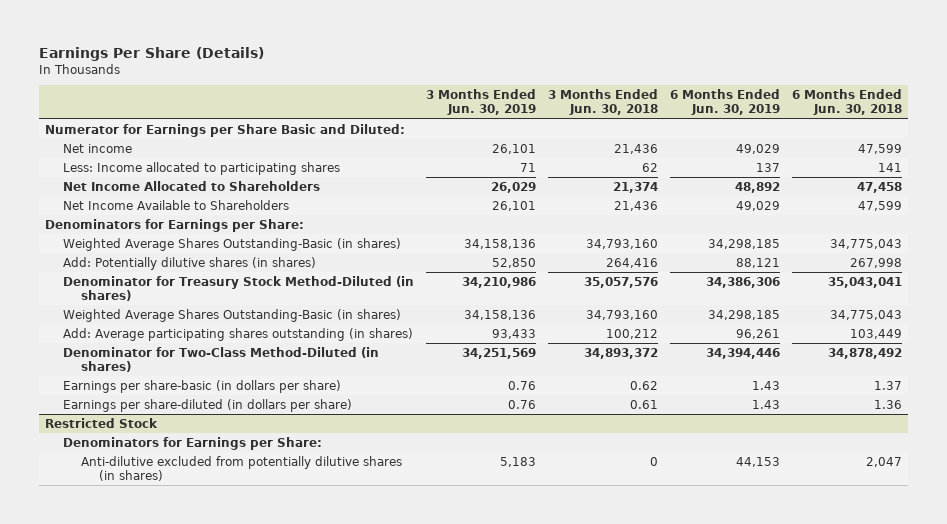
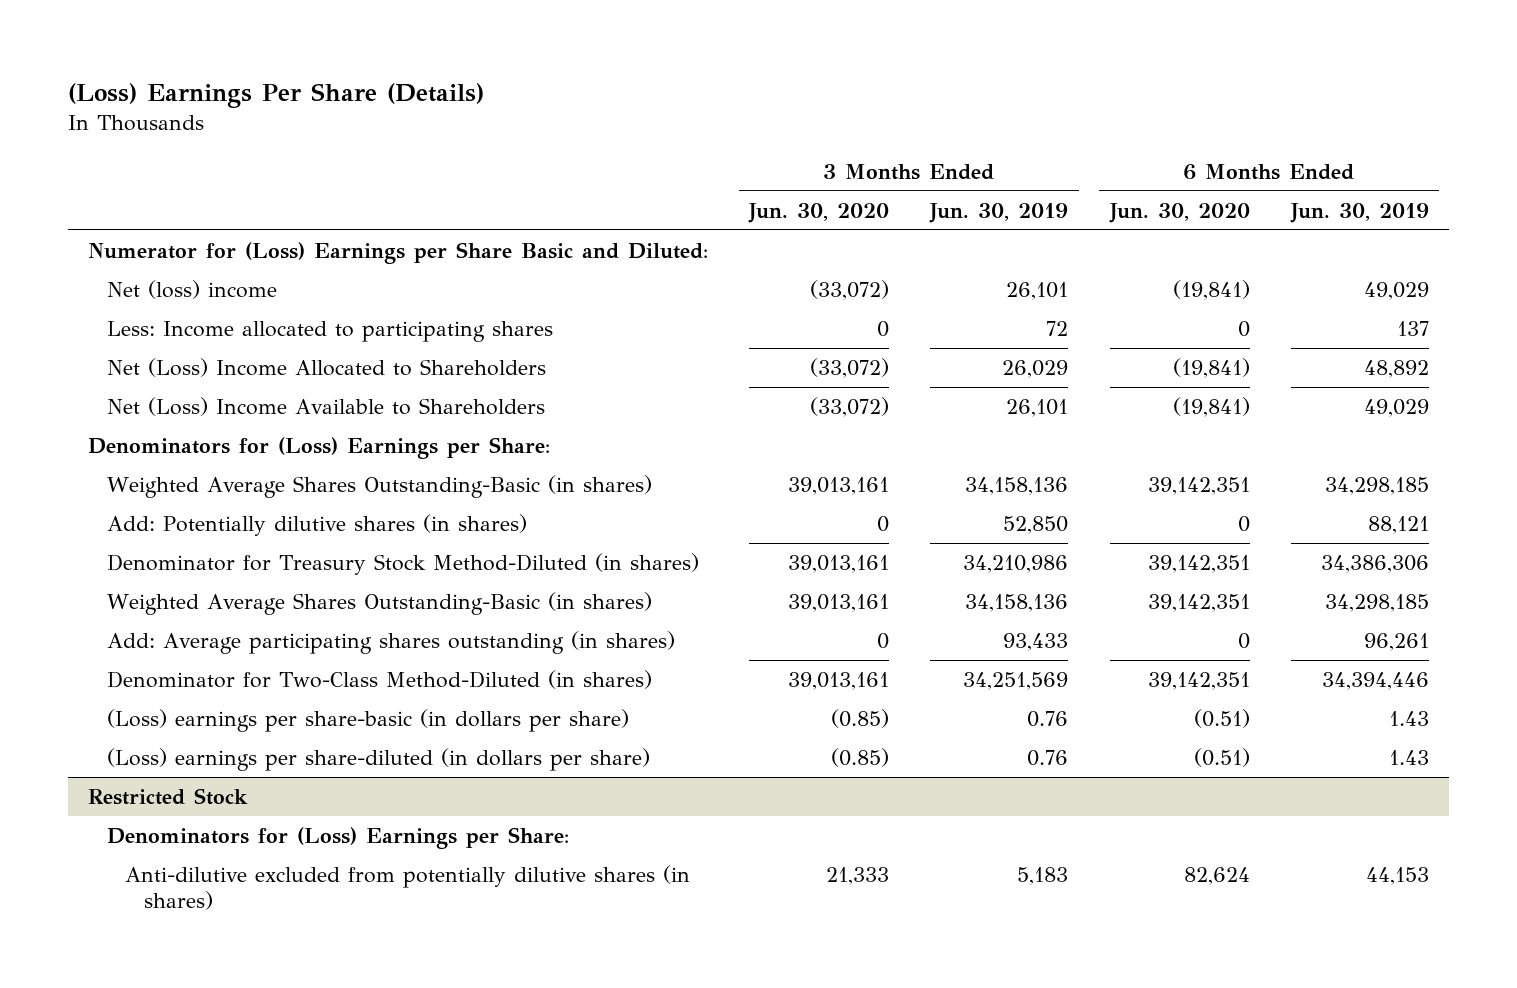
[39,46,265,61] Earnings Per Share (Details) -> [67,83,484,109] (Loss) Earnings Per Share (Details)
[547,89,658,116] 3 Months Ended Jun. 30, 2018 -> none
[791,89,902,116] 6 Months Ended Jun. 30, 2018 -> none
none -> [748,202,890,223] Jun. 30, 2020
none -> [1108,202,1250,223] Jun. 30, 2020
[45,123,406,137] Numerator for Earnings per Share Basic and Diluted: -> [88,241,709,264] Numerator for (Loss) Earnings per Share Basic and Diluted:
[63,143,133,153] Net income -> [106,279,277,299] Net (loss) income
[520,162,537,172] 71 -> [1046,320,1069,336] 72
[63,180,321,191] Net Income Allocated to Shareholders -> [106,357,546,377] Net (Loss) Income Allocated to Shareholders
[63,199,290,210] Net Income Available to Shareholders -> [106,396,545,416] Net (Loss) Income Available to Shareholders
[45,218,305,232] Denominators for Earnings per Share: -> [88,436,551,459] Denominators for (Loss) Earnings per Share:
[63,379,342,393] Earnings per share-basic (in dollars per share) -> [106,708,629,732] (Loss) earnings per share-basic (in dollars per share)
[63,398,353,412] Earnings per share-diluted (in dollars per share) -> [106,747,650,771] (Loss) earnings per share-diluted (in dollars per share)
[63,436,323,450] Denominators for Earnings per Share: -> [106,826,569,849] Denominators for (Loss) Earnings per Share:

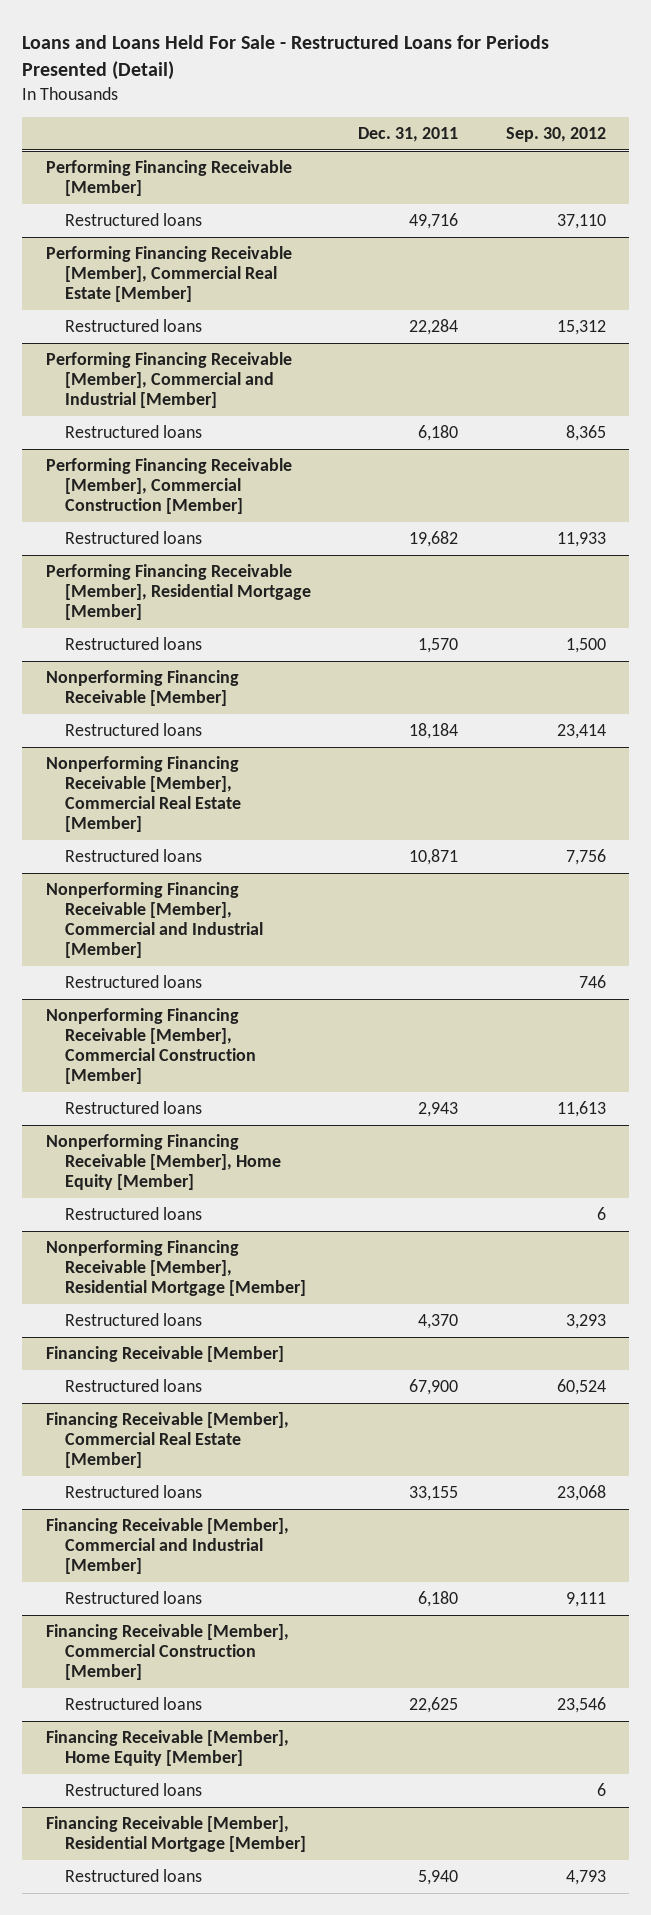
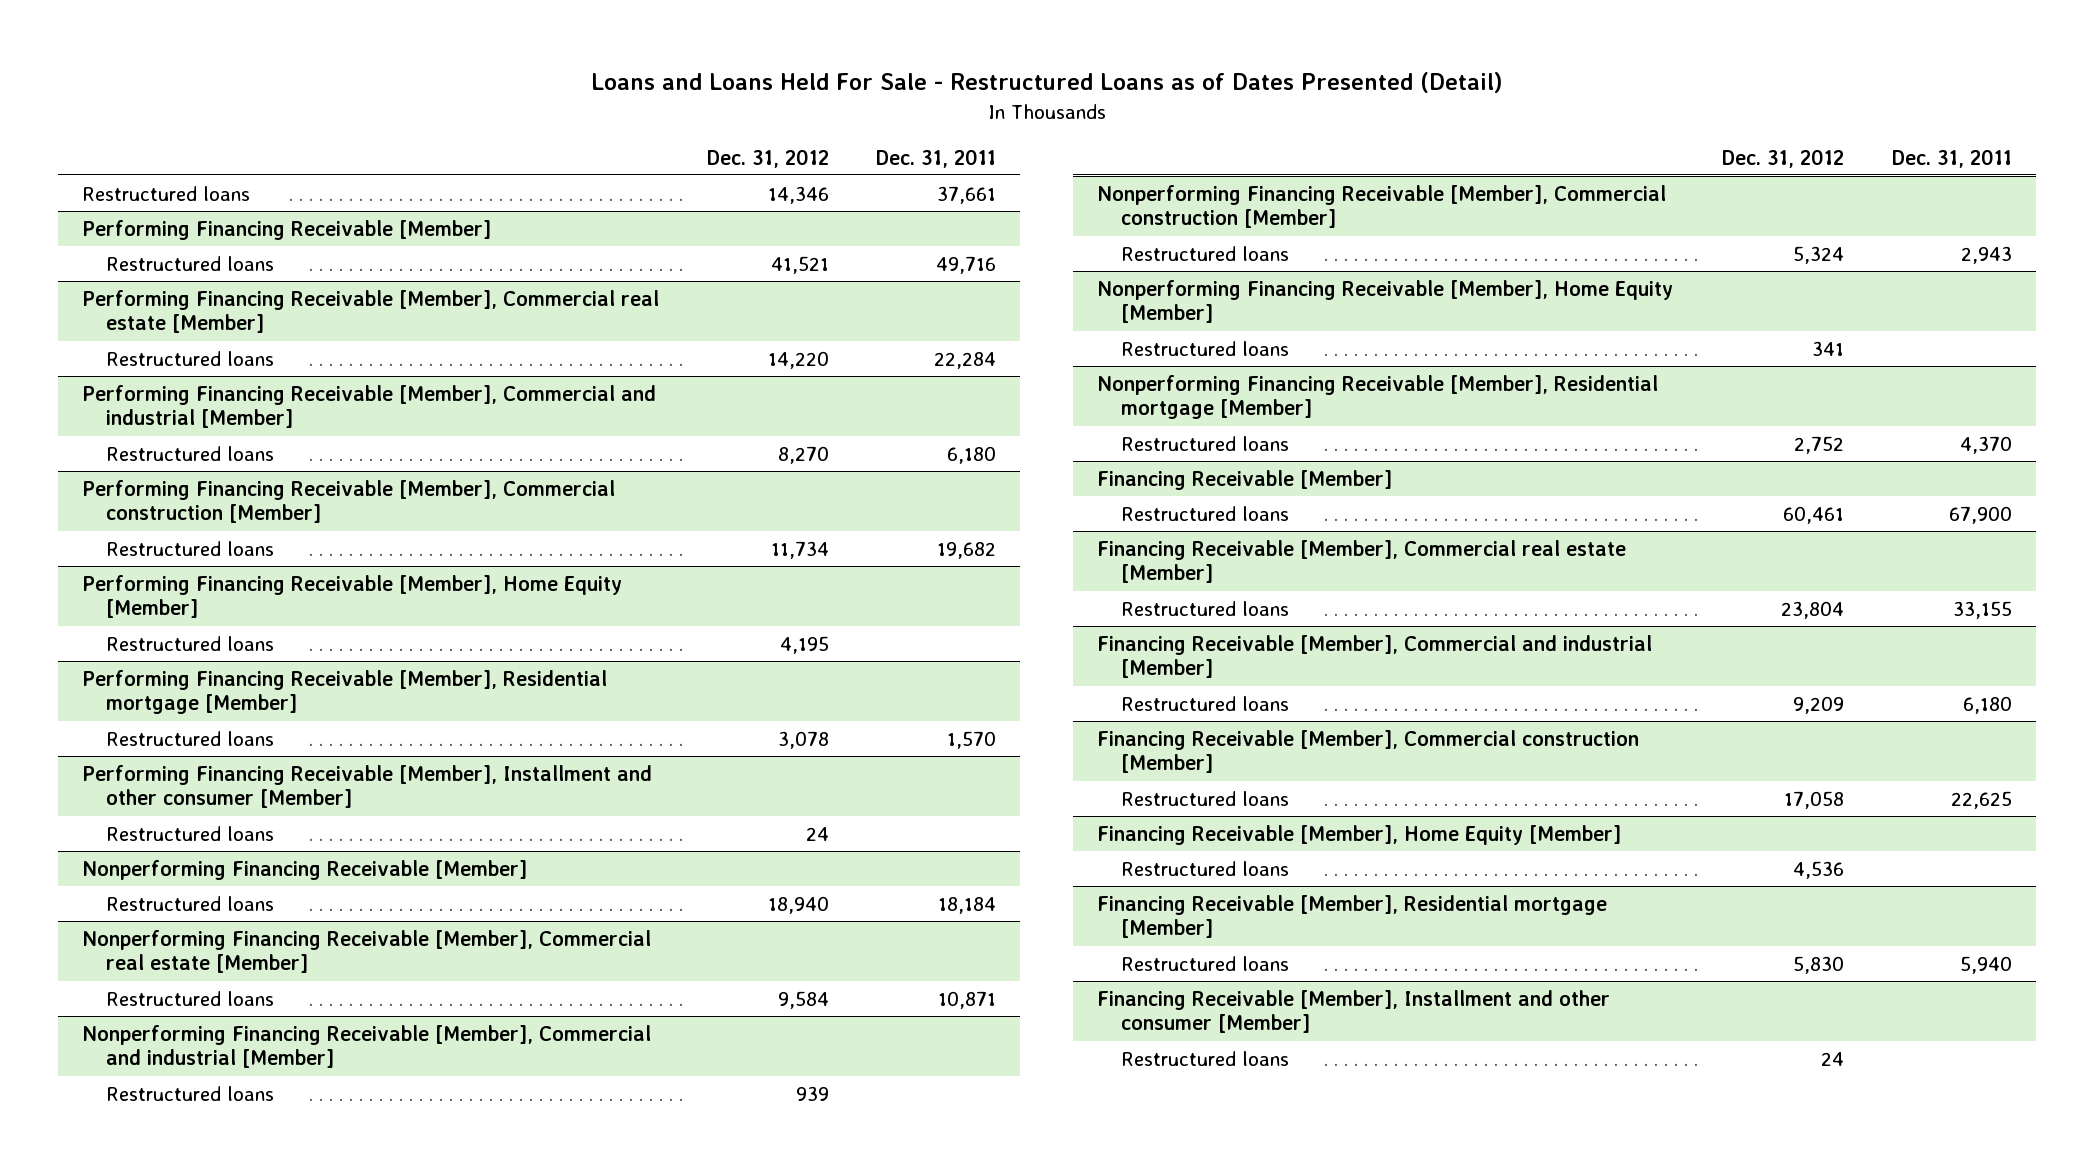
[21,35,549,81] Loans and Loans Held For Sale - Restructured Loans for Periods Presented (Detail) -> [590,72,1503,94] Loans and Loans Held For Sale - Restructured Loans as of Dates Presented (Detail)
[505,126,606,142] Sep. 30, 2012 -> none
none -> [706,148,829,168] Dec. 31, 2012
none -> [81,185,250,201] Restructured loans
[45,245,292,303] Performing Financing Receivable [Member], Commercial Real Estate [Member] -> [81,289,659,334] Performing Financing Receivable [Member], Commercial real estate [Member]
[45,351,292,409] Performing Financing Receivable [Member], Commercial and Industrial [Member] -> [81,384,656,429] Performing Financing Receivable [Member], Commercial and industrial [Member]
[45,457,292,515] Performing Financing Receivable [Member], Commercial Construction [Member] -> [81,479,615,524] Performing Financing Receivable [Member], Commercial construction [Member]
none -> [81,574,622,619] Performing Financing Receivable [Member], Home Equity [Member]
none -> [105,635,274,651] Restructured loans
[45,563,312,621] Performing Financing Receivable [Member], Residential Mortgage [Member] -> [81,669,607,715] Performing Financing Receivable [Member], Residential mortgage [Member]
none -> [81,764,652,809] Performing Financing Receivable [Member], Installment and other consumer [Member]
none -> [105,825,274,841] Restructured loans
[45,755,242,833] Nonperforming Financing Receivable [Member], Commercial Real Estate [Member] -> [81,929,651,974] Nonperforming Financing Receivable [Member], Commercial real estate [Member]
[45,881,264,959] Nonperforming Financing Receivable [Member], Commercial and Industrial [Member] -> [81,1024,651,1069] Nonperforming Financing Receivable [Member], Commercial and industrial [Member]
[45,1007,257,1085] Nonperforming Financing Receivable [Member], Commercial Construction [Member] -> [1096,184,1666,229] Nonperforming Financing Receivable [Member], Commercial construction [Member]
[45,1239,307,1297] Nonperforming Financing Receivable [Member], Residential Mortgage [Member] -> [1096,374,1658,420] Nonperforming Financing Receivable [Member], Residential mortgage [Member]
[45,1411,289,1469] Financing Receivable [Member], Commercial Real Estate [Member] -> [1096,539,1626,584] Financing Receivable [Member], Commercial real estate [Member]
[45,1517,289,1575] Financing Receivable [Member], Commercial and Industrial [Member] -> [1096,634,1652,679] Financing Receivable [Member], Commercial and industrial [Member]
[45,1623,289,1681] Financing Receivable [Member], Commercial Construction [Member] -> [1096,729,1639,774] Financing Receivable [Member], Commercial construction [Member]
[45,1815,307,1853] Financing Receivable [Member], Residential Mortgage [Member] -> [1096,894,1607,939] Financing Receivable [Member], Residential mortgage [Member]
none -> [1096,989,1610,1034] Financing Receivable [Member], Installment and other consumer [Member]
none -> [1120,1050,1289,1066] Restructured loans

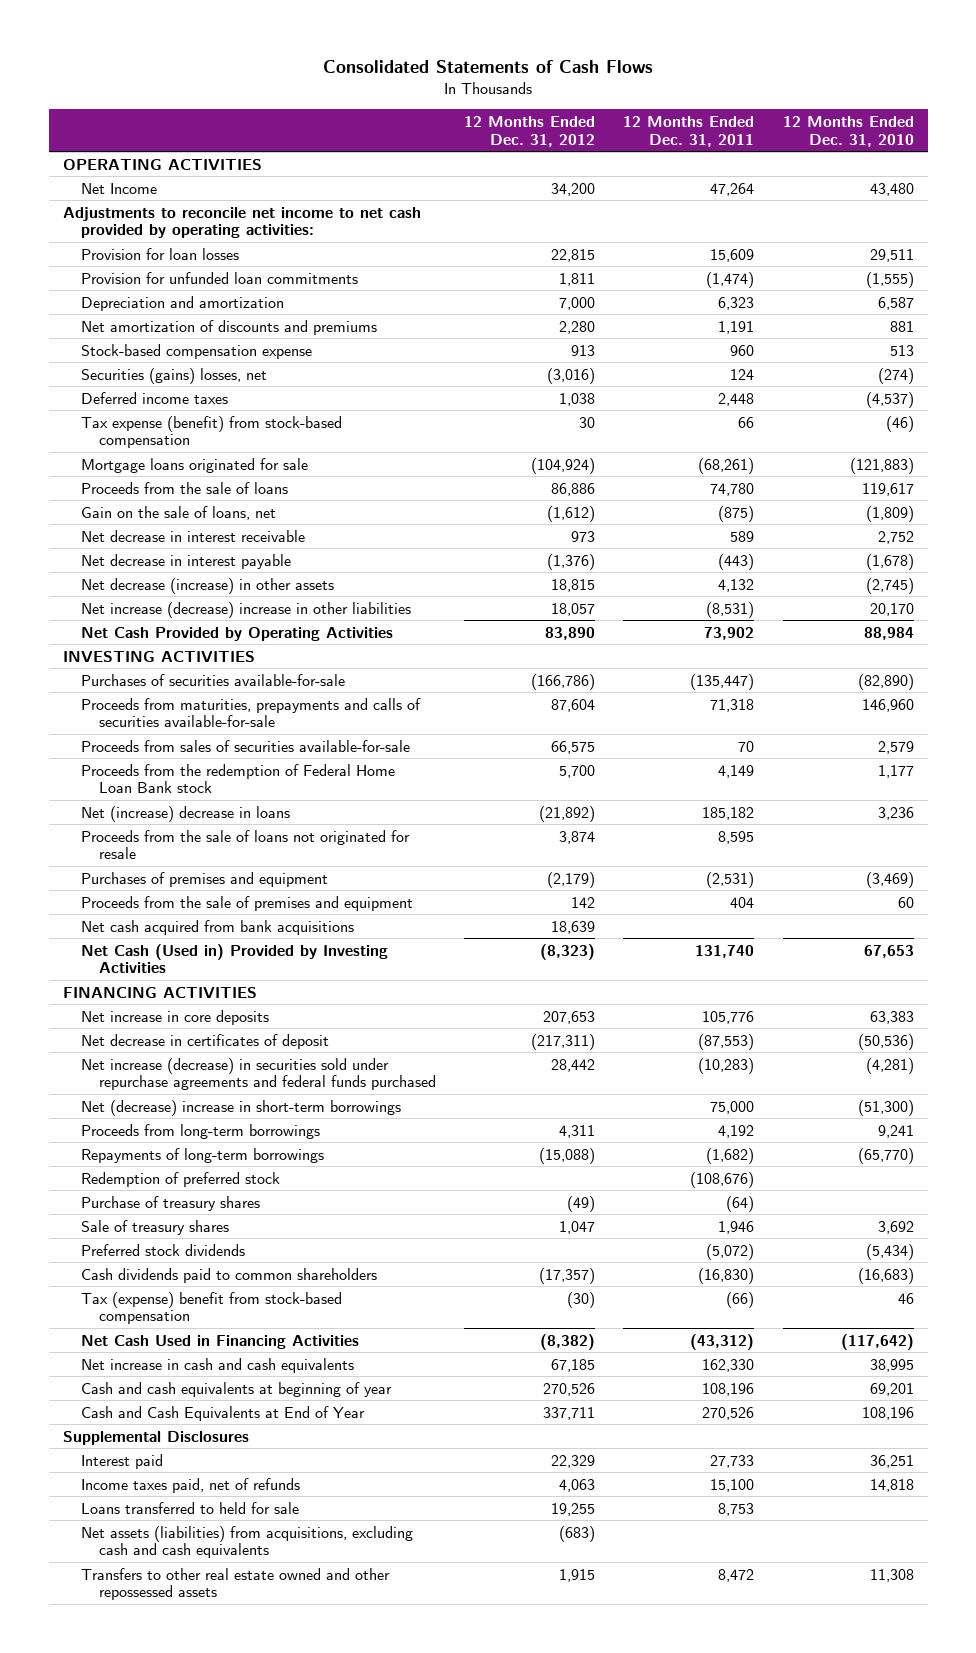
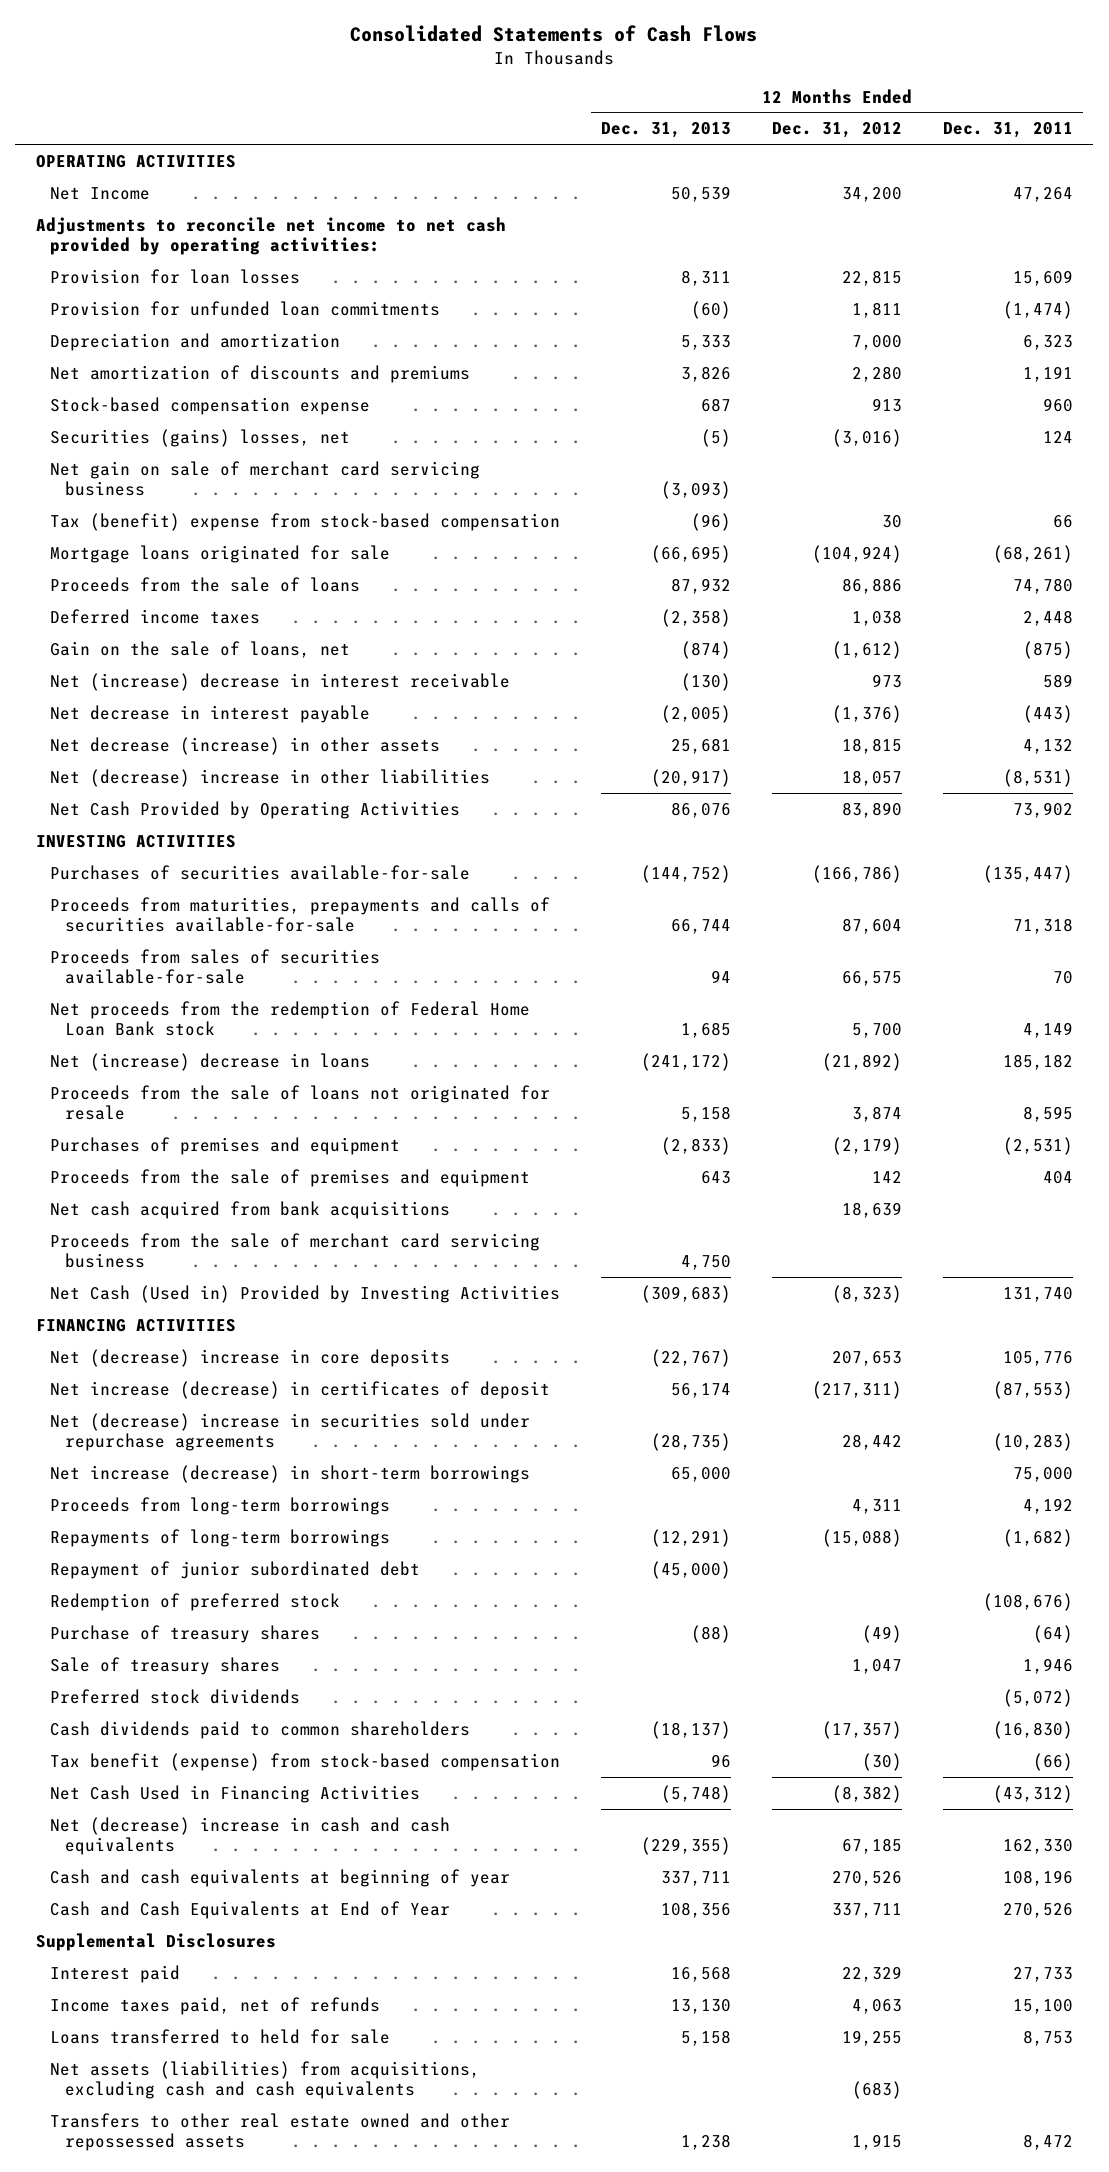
[782,115,914,147] 12 Months Ended Dec. 31, 2010 -> none
none -> [601,122,732,139] Dec. 31, 2013
none -> [50,460,481,496] Net gain on sale of merchant card servicing business
[80,415,342,449] Tax expense (benefit) from stock-based compensation -> [50,512,561,531] Tax (benefit) expense from stock-based compensation
[80,391,228,404] Deferred income taxes -> [50,608,261,624] Deferred income taxes
[80,529,305,542] Net decrease in interest receivable -> [50,672,511,691] Net (increase) decrease in interest receivable
[80,601,411,618] Net increase (decrease) increase in other liabilities -> [50,768,491,787] Net (decrease) increase in other liabilities
[80,763,395,794] Proceeds from the redemption of Federal Home Loan Bank stock -> [50,1000,531,1036] Net proceeds from the redemption of Federal Home Loan Bank stock
none -> [50,1232,541,1268] Proceeds from the sale of merchant card servicing business
[80,1009,269,1025] Net increase in core deposits -> [50,1348,451,1367] Net (decrease) increase in core deposits
[80,1033,329,1049] Net decrease in certificates of deposit -> [50,1380,551,1399] Net increase (decrease) in certificates of deposit
[80,1057,436,1091] Net increase (decrease) in securities sold under repurchase agreements and federal funds purchased -> [50,1412,531,1451] Net (decrease) increase in securities sold under repurchase agreements
[80,1099,401,1116] Net (decrease) increase in short-term borrowings -> [50,1464,531,1483] Net increase (decrease) in short-term borrowings
none -> [50,1560,421,1579] Repayment of junior subordinated debt
[80,1291,342,1325] Tax (expense) benefit from stock-based compensation -> [50,1752,561,1771] Tax benefit (expense) from stock-based compensation
[80,1357,354,1373] Net increase in cash and cash equivalents -> [50,1816,451,1855] Net (decrease) increase in cash and cash equivalents

